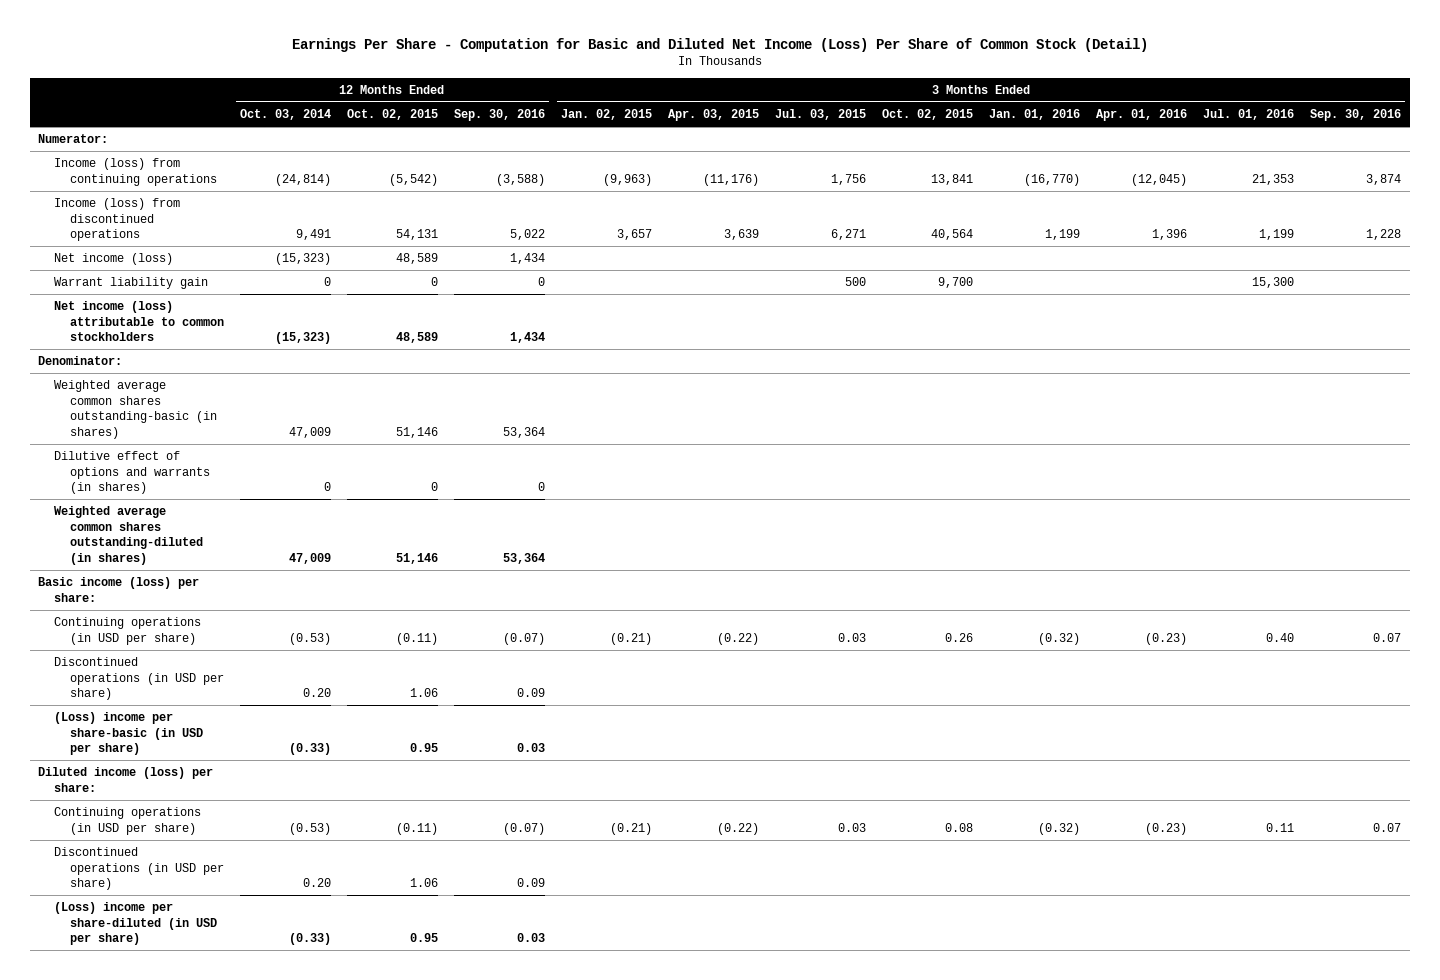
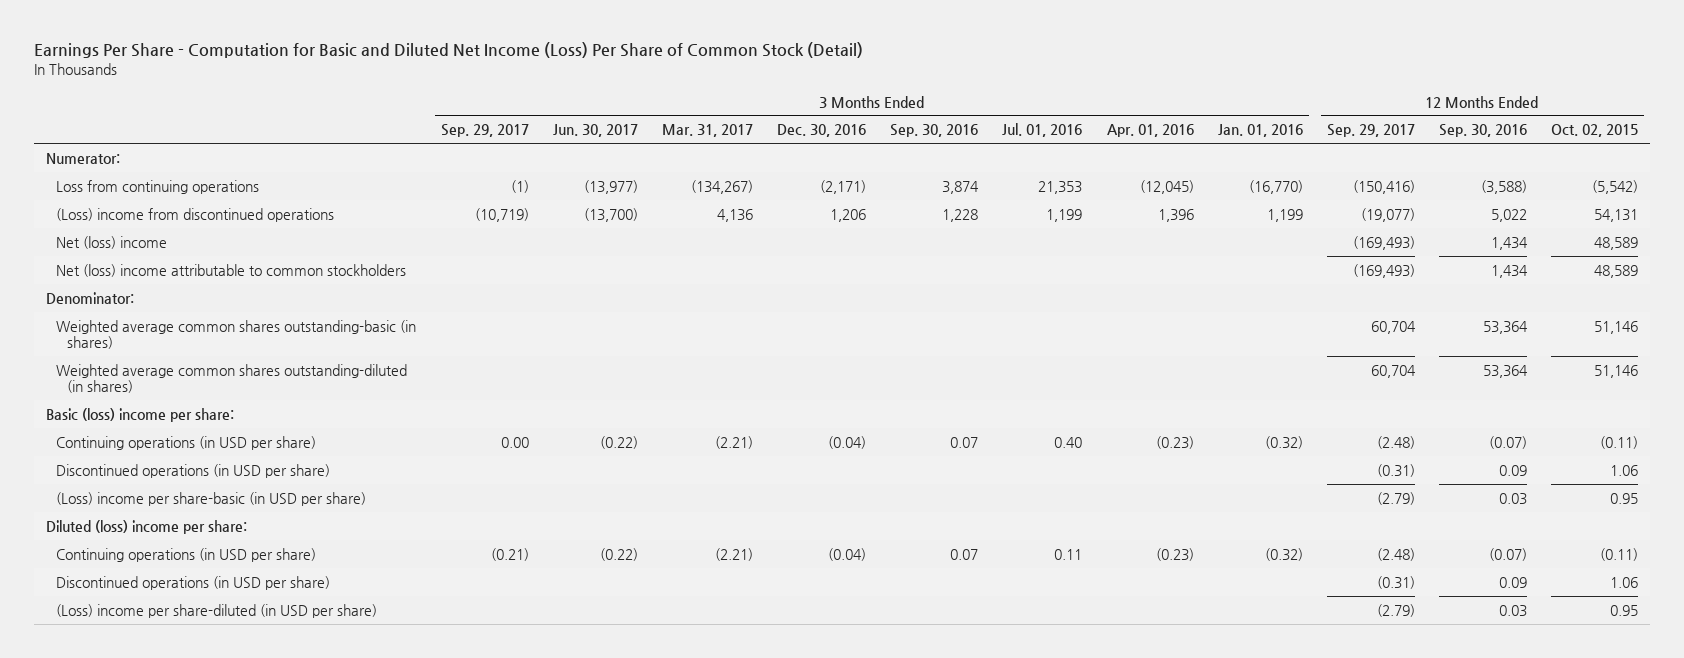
[239,108,331,120] Oct. 03, 2014 -> none
[560,108,652,120] Jan. 02, 2015 -> none
[668,108,760,121] Apr. 03, 2015 -> none
[775,108,867,120] Jul. 03, 2015 -> none
[882,108,974,120] Oct. 02, 2015 -> none
none -> [440,124,529,138] Sep. 29, 2017
none -> [552,124,638,138] Jun. 30, 2017
none -> [661,124,753,138] Mar. 31, 2017
none -> [777,124,867,138] Dec. 30, 2016
none -> [1326,124,1415,138] Sep. 29, 2017
[53,277,208,290] Warrant liability gain -> none
[53,158,217,186] Income (loss) from continuing operations -> [56,179,260,194] Loss from continuing operations
[53,198,180,242] Income (loss) from discontinued operations -> [56,207,335,222] (Loss) income from discontinued operations
[53,253,173,266] Net income (loss) -> [56,235,168,249] Net (loss) income
[53,301,224,342] Net income (loss) attributable to common stockholders -> [56,263,407,277] Net (loss) income attributable to common stockholders
[53,451,210,495] Dilutive effect of options and warrants (in shares) -> none
[38,577,200,602] Basic income (loss) per share: -> [45,407,234,422] Basic (loss) income per share:
[38,767,214,792] Diluted income (loss) per share: -> [45,519,247,534] Diluted (loss) income per share:

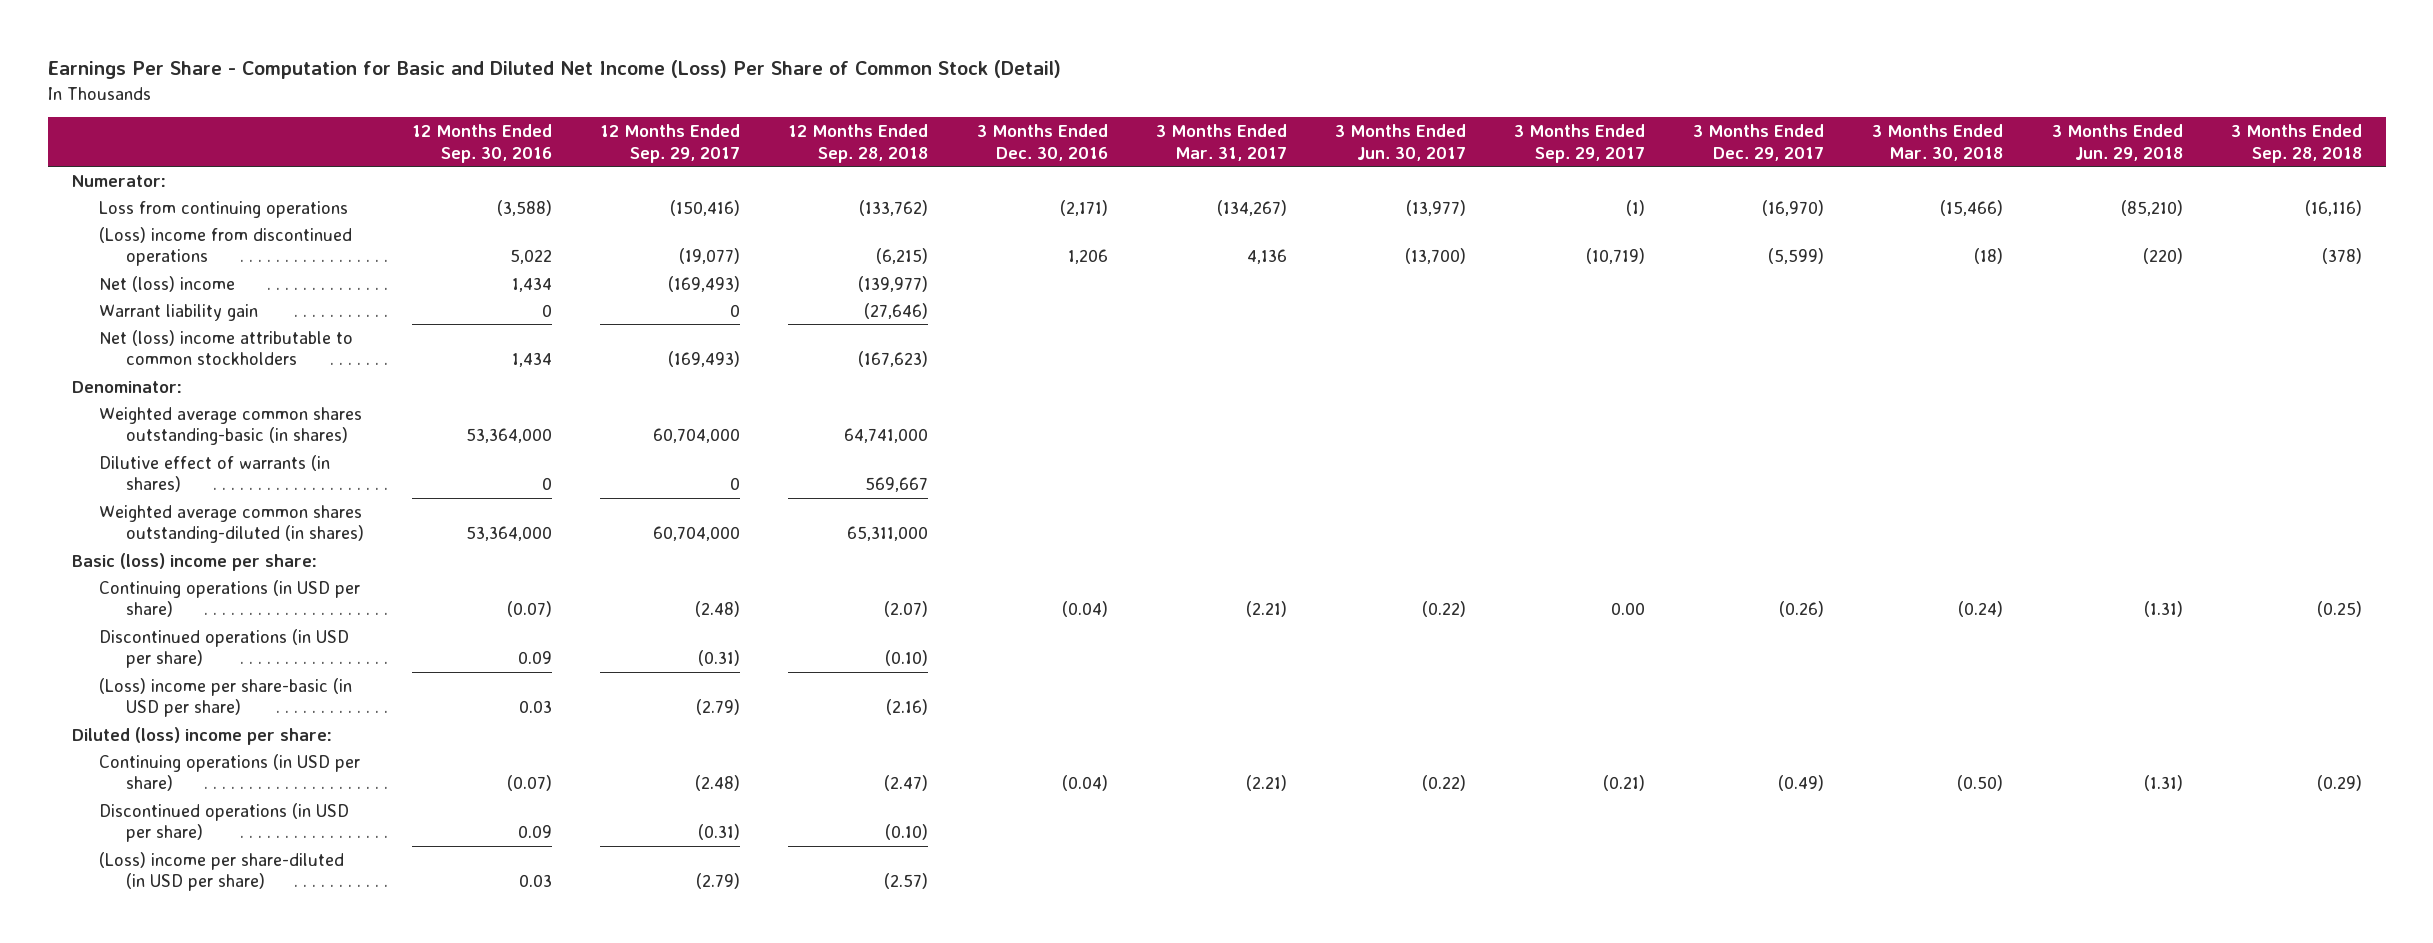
[890,124,979,138] Sep. 30, 2016 -> none
[1002,123,1083,138] Jul. 01, 2016 -> none
[1106,124,1194,138] Apr. 01, 2016 -> none
[1217,124,1303,138] Jan. 01, 2016 -> none
[1551,124,1639,138] Oct. 02, 2015 -> none
none -> [788,124,929,163] 12 Months Ended Sep. 28, 2018
none -> [1693,124,1825,161] 3 Months Ended Dec. 29, 2017
none -> [1872,124,2004,161] 3 Months Ended Mar. 30, 2018
none -> [2051,124,2183,161] 3 Months Ended Jun. 29, 2018
none -> [2230,124,2362,163] 3 Months Ended Sep. 28, 2018
none -> [98,303,258,321] Warrant liability gain
[1370,320,1416,334] 60,704 -> [653,428,741,444] 60,704,000
[1482,320,1528,334] 53,364 -> [465,428,552,444] 53,364,000
none -> [98,454,330,493] Dilutive effect of warrants (in shares)
[1370,364,1416,378] 60,704 -> [653,526,741,542] 60,704,000
[1482,364,1528,378] 53,364 -> [465,526,552,542] 53,364,000

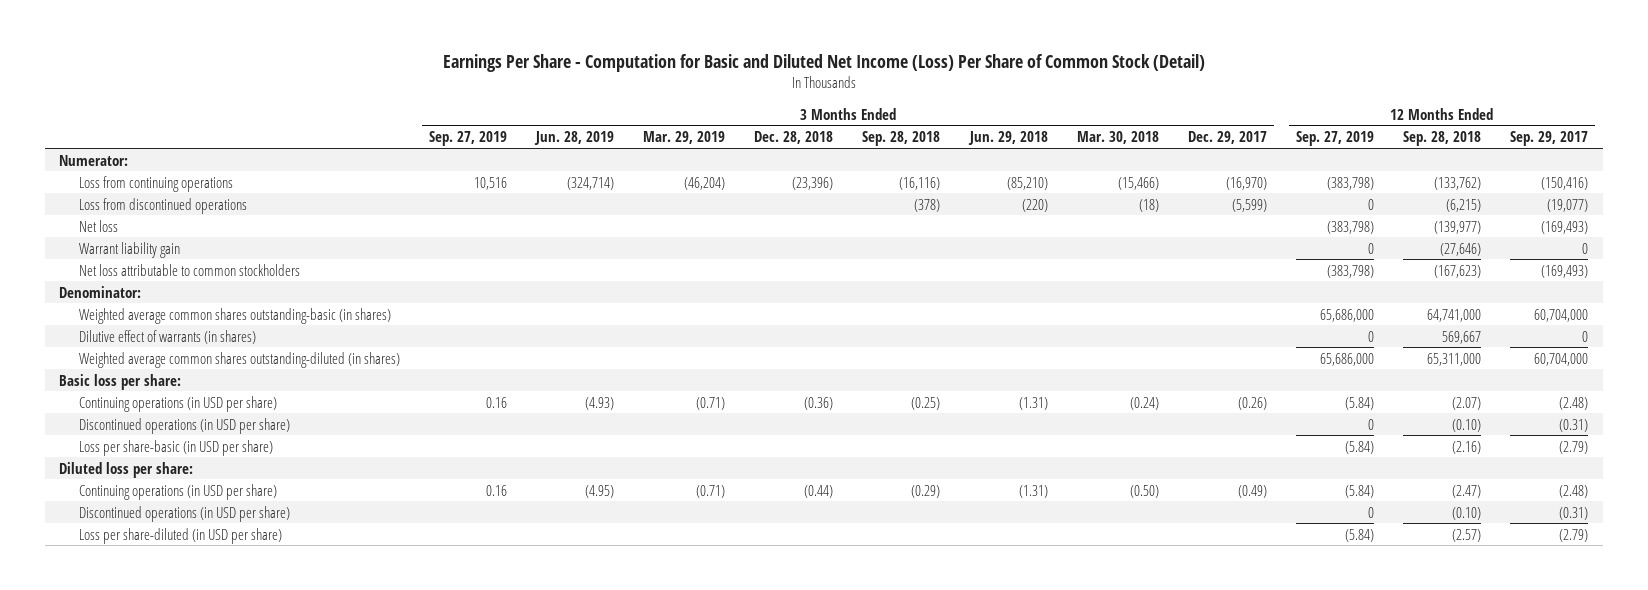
[411,124,552,163] 12 Months Ended Sep. 30, 2016 -> none
[976,124,1108,161] 3 Months Ended Dec. 30, 2016 -> none
[1155,124,1287,161] 3 Months Ended Mar. 31, 2017 -> none
[1334,124,1466,161] 3 Months Ended Jun. 30, 2017 -> none
[1514,124,1646,163] 3 Months Ended Sep. 29, 2017 -> none
none -> [428,131,507,147] Sep. 27, 2019
none -> [534,131,615,146] Jun. 28, 2019
none -> [643,131,726,145] Mar. 29, 2019
none -> [754,131,834,145] Dec. 28, 2018
none -> [1295,131,1374,147] Sep. 27, 2019
[98,226,352,267] (Loss) income from discontinued operations -> [78,197,247,214] Loss from discontinued operations
[98,275,235,292] Net (loss) income -> [78,219,118,232] Net loss
[98,329,353,366] Net (loss) income attributable to common stockholders -> [78,263,300,276] Net loss attributable to common stockholders
[71,552,317,571] Basic (loss) income per share: -> [59,373,182,390] Basic loss per share:
[98,677,352,718] (Loss) income per share-basic (in USD per share) -> [78,439,273,456] Loss per share-basic (in USD per share)
[71,726,332,745] Diluted (loss) income per share: -> [59,461,194,478] Diluted loss per share:
[98,851,344,892] (Loss) income per share-diluted (in USD per share) -> [78,527,282,544] Loss per share-diluted (in USD per share)

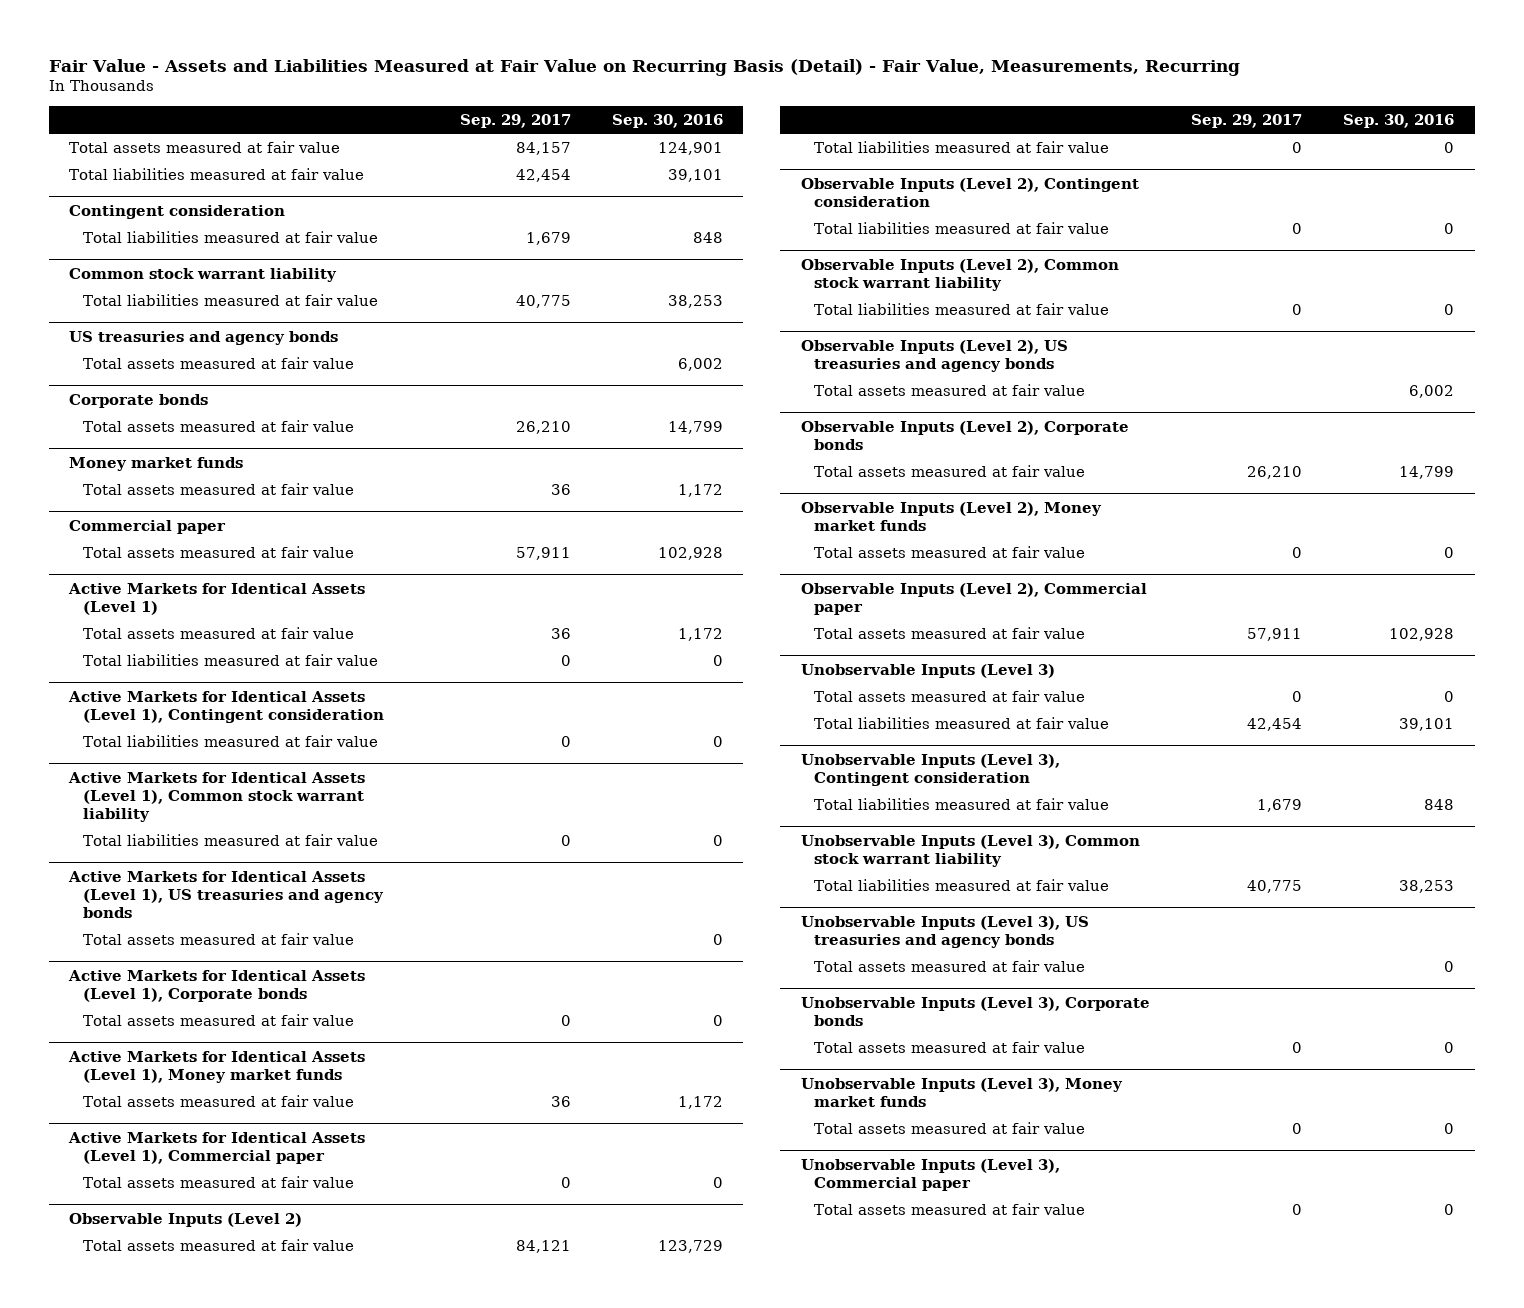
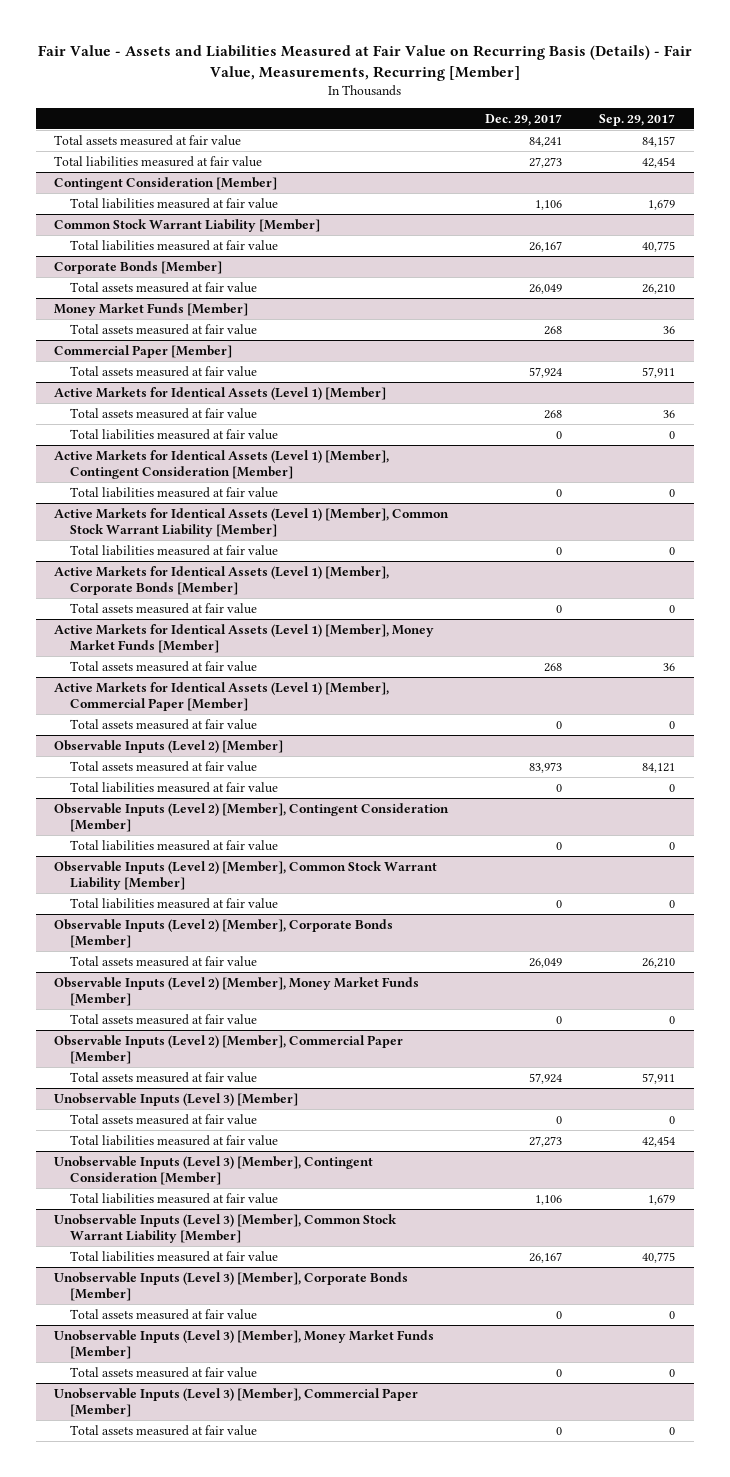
[48,58,1240,76] Fair Value - Assets and Liabilities Measured at Fair Value on Recurring Basis (Detail) - Fair Value, Measurements, Recurring -> [37,45,692,81] Fair Value - Assets and Liabilities Measured at Fair Value on Recurring Basis (Details) - Fair Value, Measurements, Recurring [Member]
[611,114,723,129] Sep. 30, 2016 -> none
none -> [485,113,563,126] Dec. 29, 2017
[69,204,286,219] Contingent consideration -> [54,176,278,190] Contingent Consideration [Member]
[69,267,338,282] Common stock warrant liability -> [54,218,321,232] Common Stock Warrant Liability [Member]
[82,356,354,369] Total assets measured at fair value -> none
[69,393,209,408] Corporate bonds -> none
[69,330,339,345] US treasuries and agency bonds -> [54,260,223,274] Corporate Bonds [Member]
[69,456,244,471] Money market funds -> [54,302,249,316] Money Market Funds [Member]
[69,519,227,534] Commercial paper -> [54,344,233,358] Commercial Paper [Member]
[68,582,366,615] Active Markets for Identical Assets (Level 1) -> [54,386,387,400] Active Markets for Identical Assets (Level 1) [Member]
[68,690,384,723] Active Markets for Identical Assets (Level 1), Contingent consideration -> [54,449,390,480] Active Markets for Identical Assets (Level 1) [Member], Contingent Consideration [Member]
[68,771,366,822] Active Markets for Identical Assets (Level 1), Common stock warrant liability -> [54,507,450,538] Active Markets for Identical Assets (Level 1) [Member], Common Stock Warrant Liability [Member]
[68,870,384,918] Active Markets for Identical Assets (Level 1), US treasuries and agency bonds -> none
[82,932,354,945] Total assets measured at fair value -> none
[68,969,366,1002] Active Markets for Identical Assets (Level 1), Corporate bonds -> [54,565,390,596] Active Markets for Identical Assets (Level 1) [Member], Corporate Bonds [Member]
[68,1050,366,1083] Active Markets for Identical Assets (Level 1), Money market funds -> [54,623,435,654] Active Markets for Identical Assets (Level 1) [Member], Money Market Funds [Member]
[68,1131,366,1164] Active Markets for Identical Assets (Level 1), Commercial paper -> [54,681,390,712] Active Markets for Identical Assets (Level 1) [Member], Commercial Paper [Member]
[69,1212,303,1227] Observable Inputs (Level 2) -> [54,739,284,753] Observable Inputs (Level 2) [Member]
[800,177,1139,207] Observable Inputs (Level 2), Contingent consideration -> [54,802,450,833] Observable Inputs (Level 2) [Member], Contingent Consideration [Member]
[800,258,1119,291] Observable Inputs (Level 2), Common stock warrant liability -> [54,860,438,891] Observable Inputs (Level 2) [Member], Common Stock Warrant Liability [Member]
[800,339,1068,372] Observable Inputs (Level 2), US treasuries and agency bonds -> none
[814,383,1086,396] Total assets measured at fair value -> none
[800,420,1129,450] Observable Inputs (Level 2), Corporate bonds -> [54,918,394,949] Observable Inputs (Level 2) [Member], Corporate Bonds [Member]
[800,501,1102,531] Observable Inputs (Level 2), Money market funds -> [54,976,420,1007] Observable Inputs (Level 2) [Member], Money Market Funds [Member]
[800,582,1147,615] Observable Inputs (Level 2), Commercial paper -> [54,1034,404,1065] Observable Inputs (Level 2) [Member], Commercial Paper [Member]
[800,663,1055,678] Unobservable Inputs (Level 3) -> [54,1092,299,1106] Unobservable Inputs (Level 3) [Member]
[800,753,1060,786] Unobservable Inputs (Level 3), Contingent consideration -> [54,1155,374,1186] Unobservable Inputs (Level 3) [Member], Contingent Consideration [Member]
[800,834,1140,867] Unobservable Inputs (Level 3), Common stock warrant liability -> [54,1213,398,1244] Unobservable Inputs (Level 3) [Member], Common Stock Warrant Liability [Member]
[800,915,1089,948] Unobservable Inputs (Level 3), US treasuries and agency bonds -> none
[814,959,1086,972] Total assets measured at fair value -> none
[800,996,1150,1026] Unobservable Inputs (Level 3), Corporate bonds -> [54,1271,409,1302] Unobservable Inputs (Level 3) [Member], Corporate Bonds [Member]
[800,1077,1123,1107] Unobservable Inputs (Level 3), Money market funds -> [54,1329,435,1360] Unobservable Inputs (Level 3) [Member], Money Market Funds [Member]
[800,1158,1060,1191] Unobservable Inputs (Level 3), Commercial paper -> [54,1387,419,1418] Unobservable Inputs (Level 3) [Member], Commercial Paper [Member]

